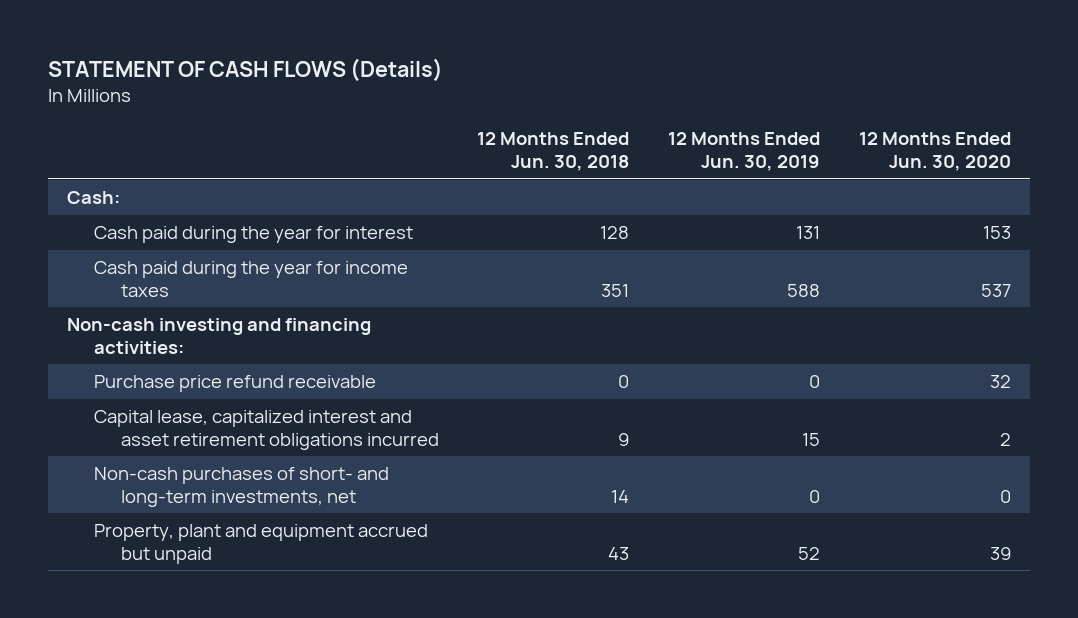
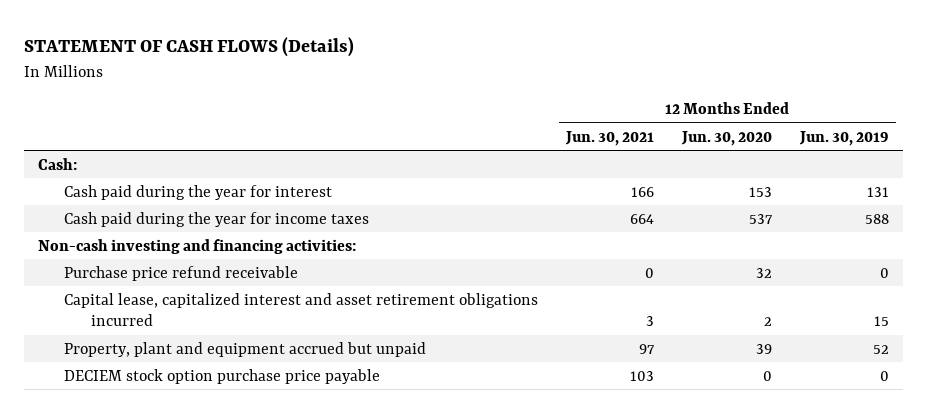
[477,132,630,172] 12 Months Ended Jun. 30, 2018 -> none
none -> [565,130,655,146] Jun. 30, 2021
[93,467,389,508] Non-cash purchases of short- and long-term investments, net -> none
none -> [64,368,381,384] DECIEM stock option purchase price payable

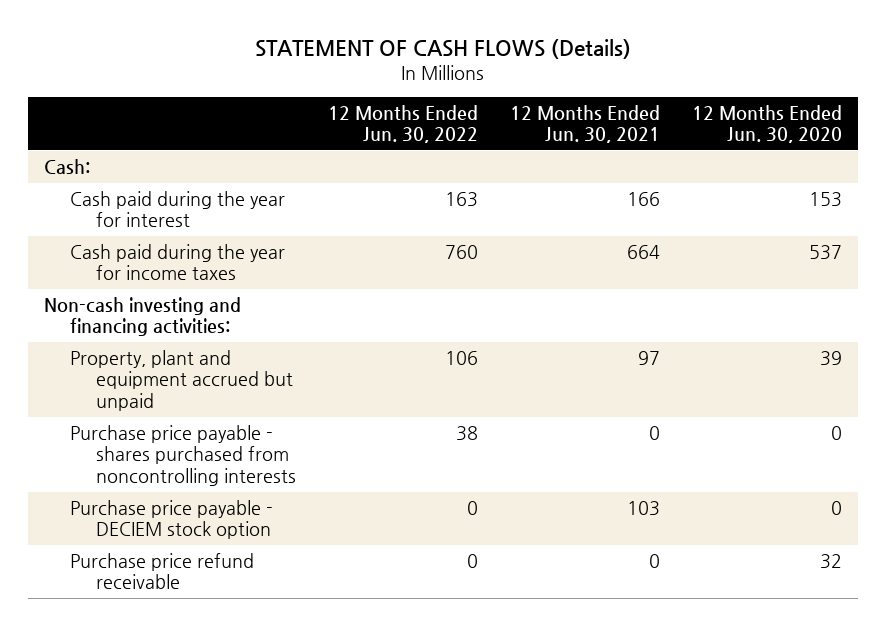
[798,130,889,146] Jun. 30, 2019 -> none
none -> [327,104,478,144] 12 Months Ended Jun. 30, 2022
[64,292,539,327] Capital lease, capitalized interest and asset retirement obligations incurred -> none
none -> [69,425,297,486] Purchase price payable - shares purchased from noncontrolling interests
[64,368,381,384] DECIEM stock option purchase price payable -> [69,500,273,540] Purchase price payable - DECIEM stock option
[64,265,299,281] Purchase price refund receivable -> [69,553,254,590] Purchase price refund receivable

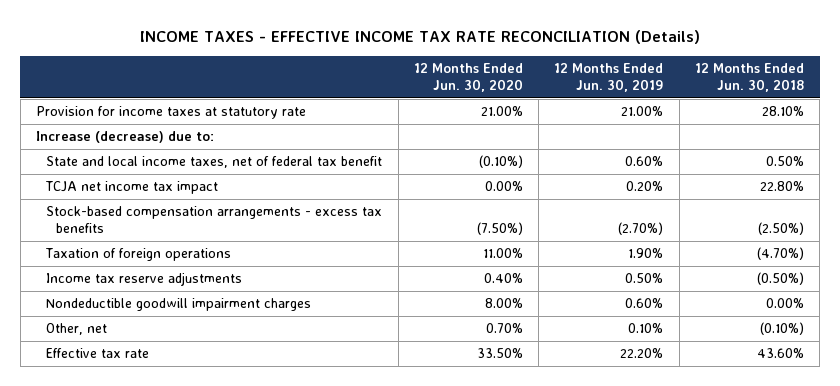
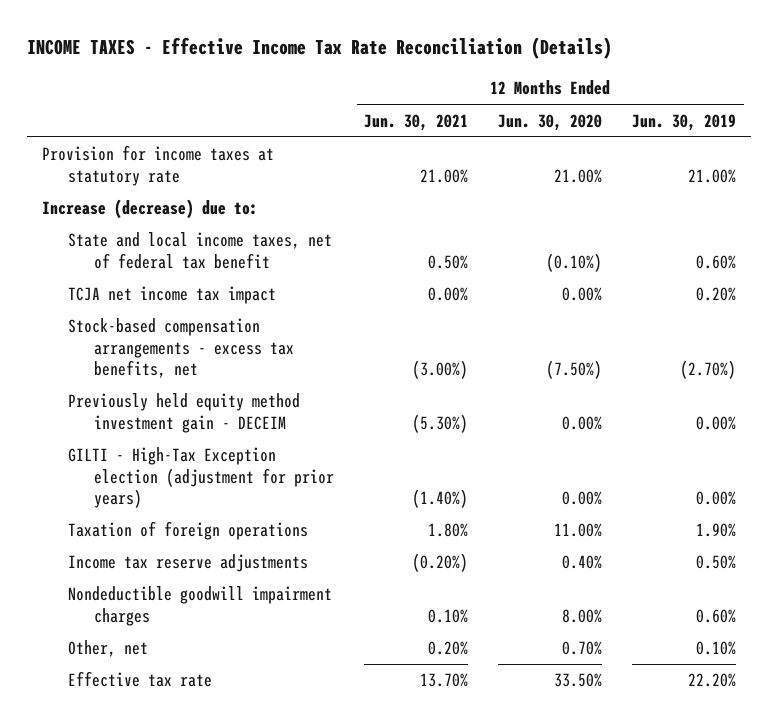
[140,30,701,45] INCOME TAXES - EFFECTIVE INCOME TAX RATE RECONCILIATION (Details) -> [27,37,613,60] INCOME TAXES - Effective Income Tax Rate Reconciliation (Details)
[694,63,804,93] 12 Months Ended Jun. 30, 2018 -> none
none -> [364,113,469,131] Jun. 30, 2021
[46,206,383,233] Stock-based compensation arrangements - excess tax benefits -> [68,318,295,378] Stock-based compensation arrangements - excess tax benefits, net
none -> [68,393,301,433] Previously held equity method investment gain - DECEIM
none -> [68,447,335,508] GILTI - High-Tax Exception election (adjustment for prior years)

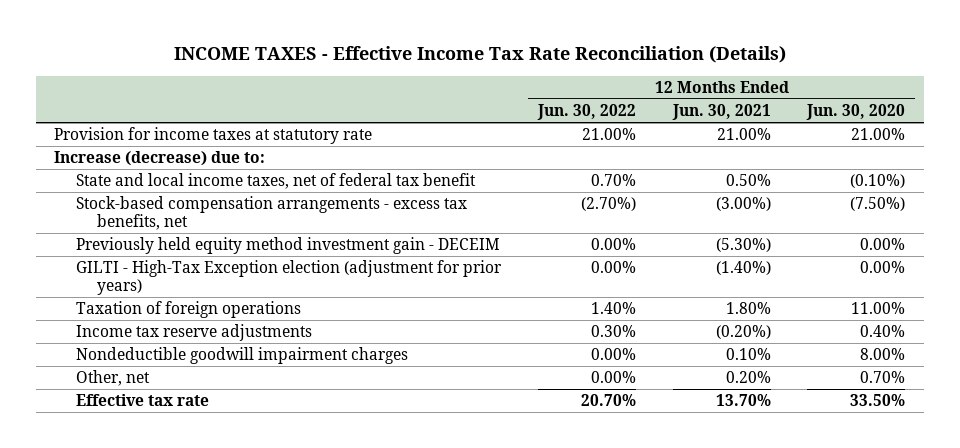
[632,113,737,131] Jun. 30, 2019 -> none
none -> [536,104,636,121] Jun. 30, 2022
[68,286,277,305] TCJA net income tax impact -> none

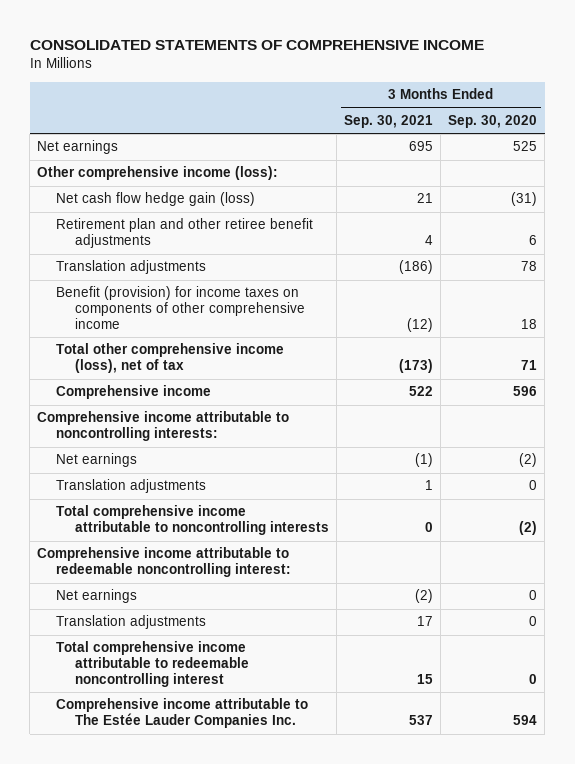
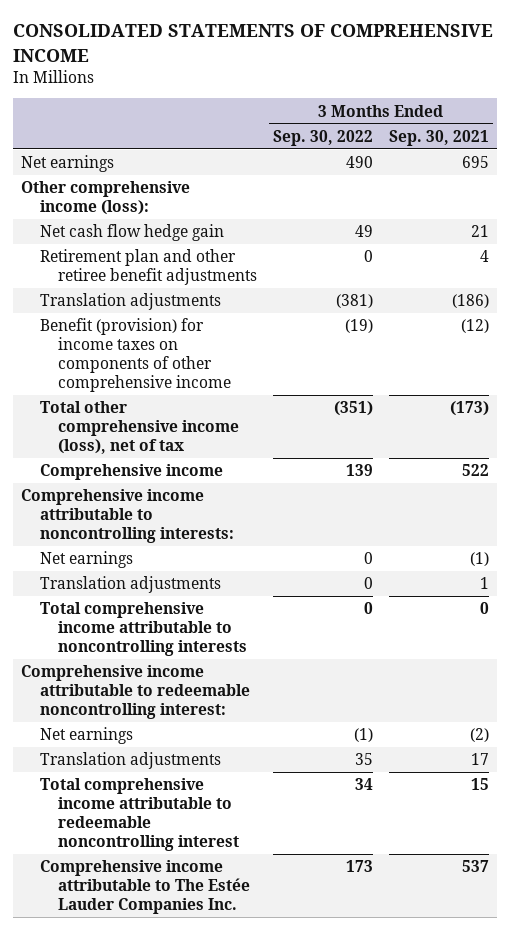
[448,114,538,128] Sep. 30, 2020 -> none
none -> [273,129,374,146] Sep. 30, 2022
[56,192,256,207] Net cash flow hedge gain (loss) -> [39,224,224,242] Net cash flow hedge gain

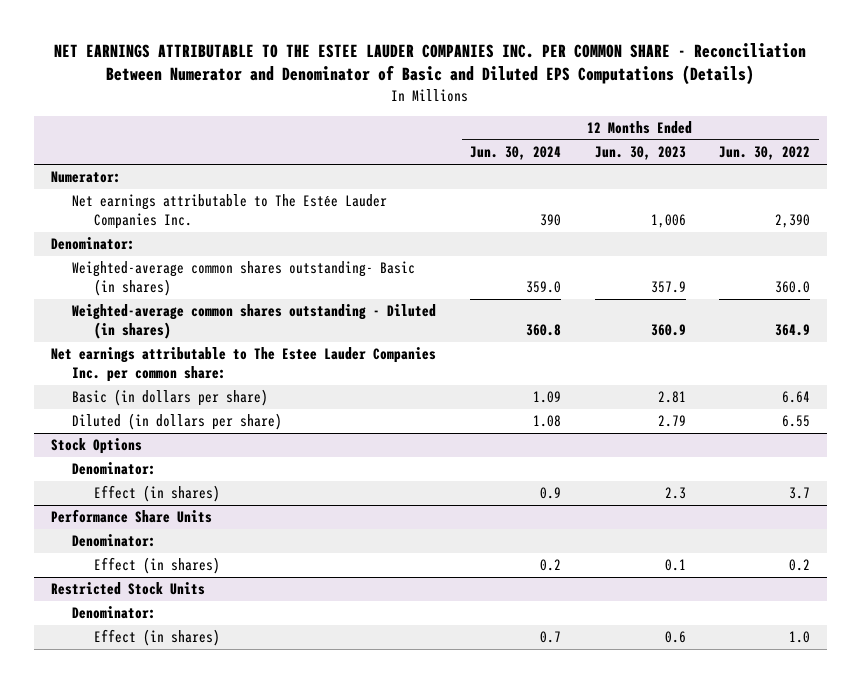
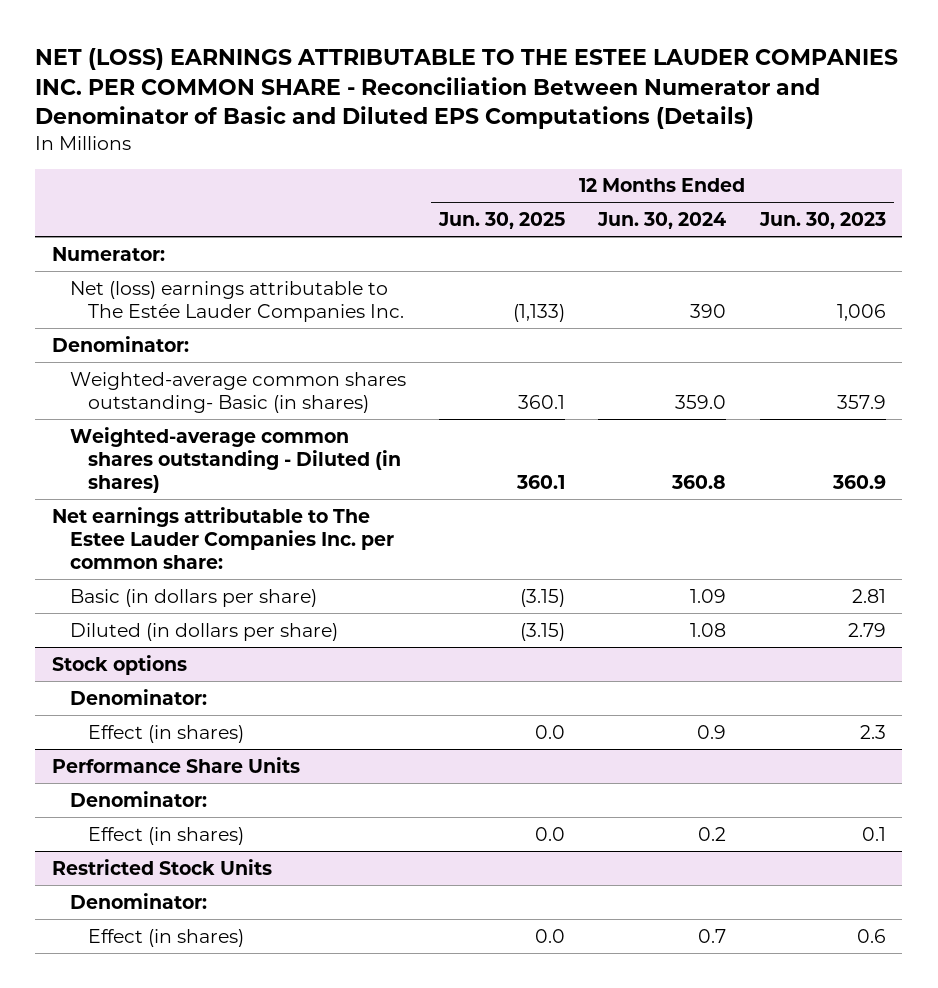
[54,43,807,86] NET EARNINGS ATTRIBUTABLE TO THE ESTEE LAUDER COMPANIES INC. PER COMMON SHARE - Reconciliation Between Numerator and Denominator of Basic and Diluted EPS Computations (Details) -> [35,47,899,130] NET (LOSS) EARNINGS ATTRIBUTABLE TO THE ESTEE LAUDER COMPANIES INC. PER COMMON SHARE - Reconciliation Between Numerator and Denominator of Basic and Diluted EPS Computations (Details)
[719,146,811,161] Jun. 30, 2022 -> none
none -> [438,212,566,230] Jun. 30, 2025
[72,194,388,230] Net earnings attributable to The Estée Lauder Companies Inc. -> [69,280,404,322] Net (loss) earnings attributable to The Estée Lauder Companies Inc.
[50,438,142,455] Stock Options -> [51,654,187,675] Stock options

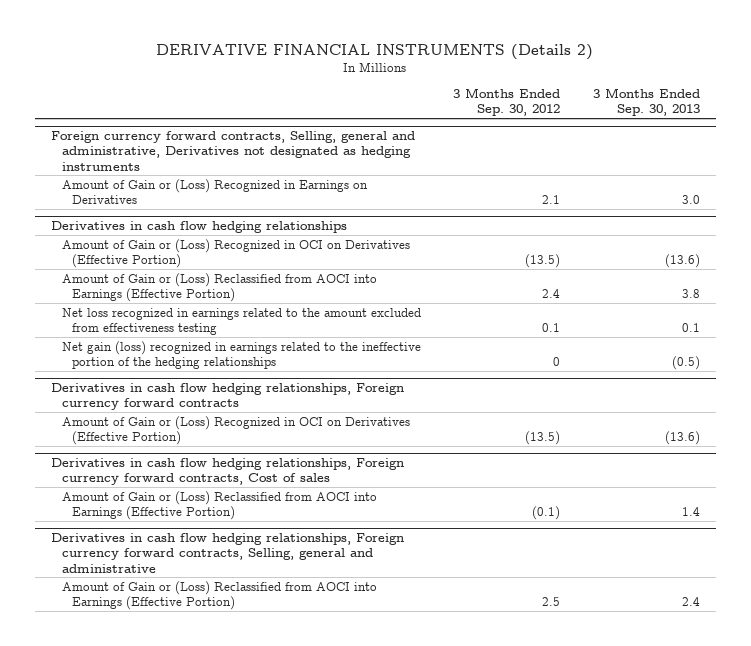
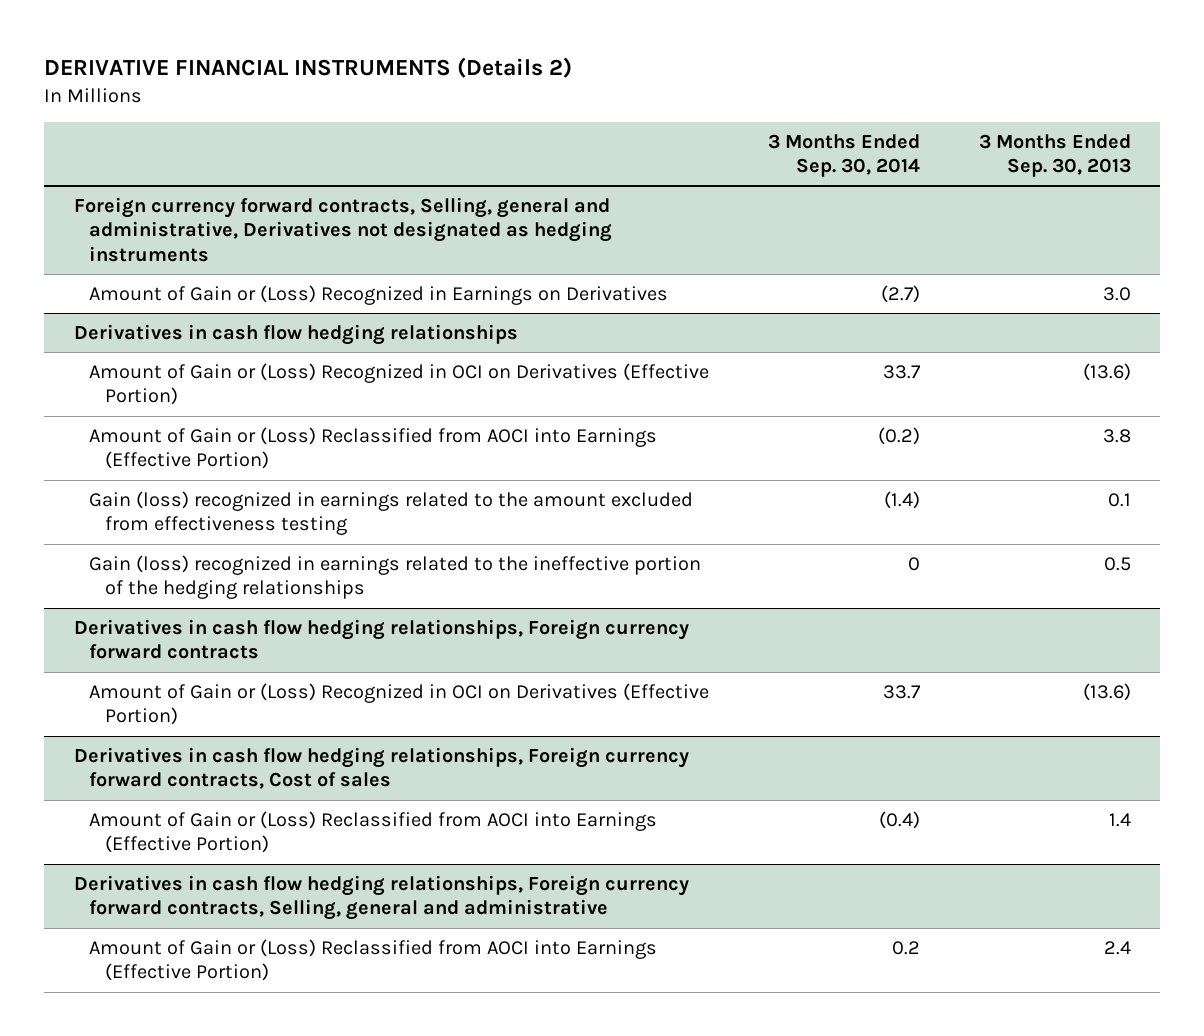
[453,88,561,117] 3 Months Ended Sep. 30, 2012 -> none
none -> [768,133,921,178] 3 Months Ended Sep. 30, 2014
[61,307,421,335] Net loss recognized in earnings related to the amount excluded from effectiveness testing -> [89,490,694,536] Gain (loss) recognized in earnings related to the amount excluded from effectiveness testing
[61,340,421,369] Net gain (loss) recognized in earnings related to the ineffective portion of the hedging relationships -> [89,554,702,600] Gain (loss) recognized in earnings related to the ineffective portion of the hedging relationships
[671,355,700,370] (0.5) -> [1103,556,1131,571] 0.5

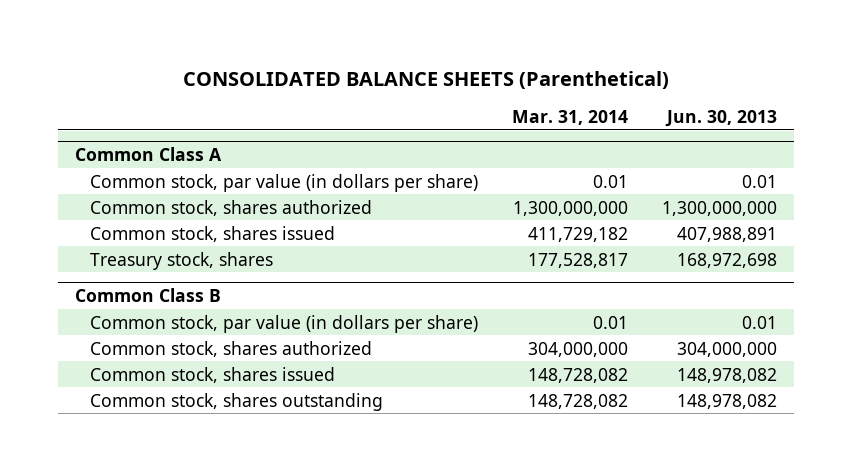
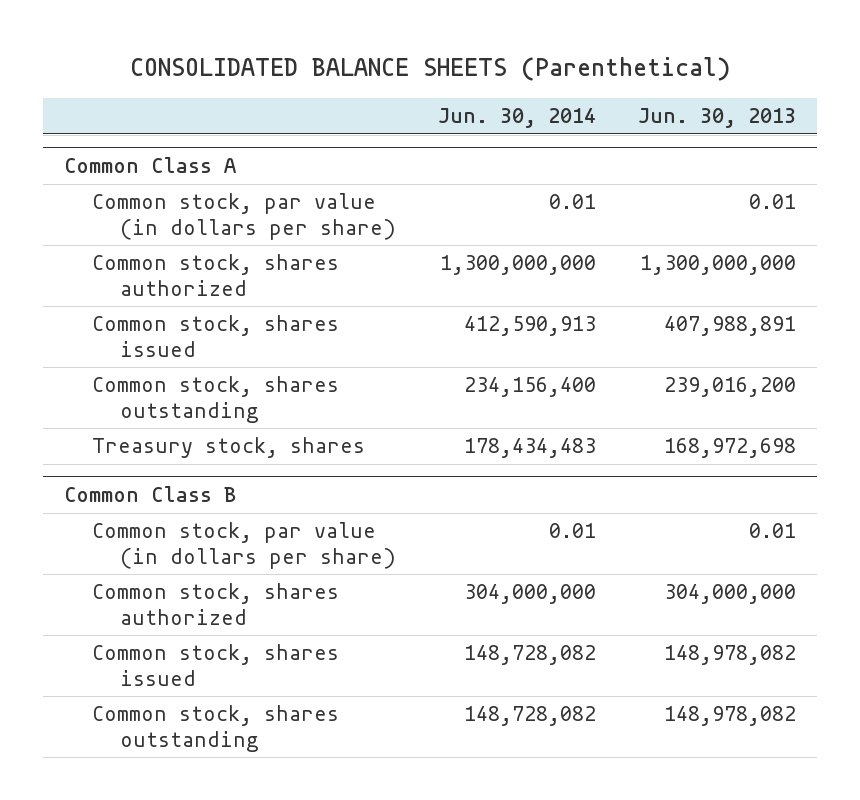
[511,109,628,125] Mar. 31, 2014 -> none
none -> [437,108,596,129] Jun. 30, 2014
none -> [92,376,340,423] Common stock, shares outstanding

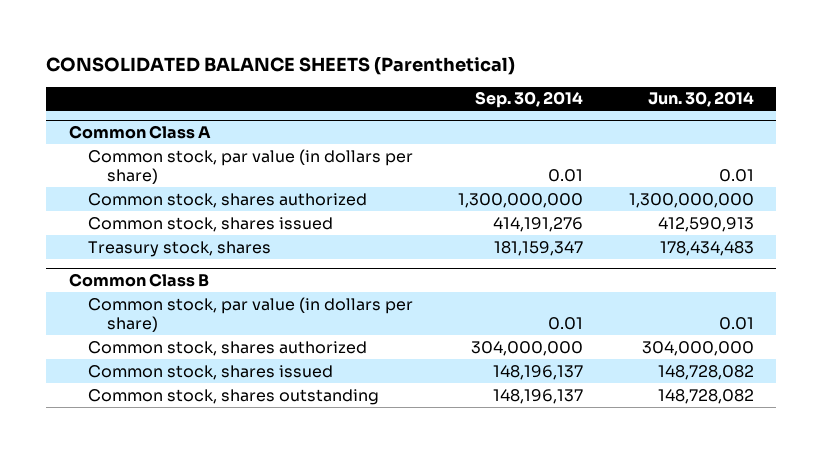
[637,108,796,129] Jun. 30, 2013 -> none
none -> [475,91,584,109] Sep. 30, 2014
[92,376,340,423] Common stock, shares outstanding -> none

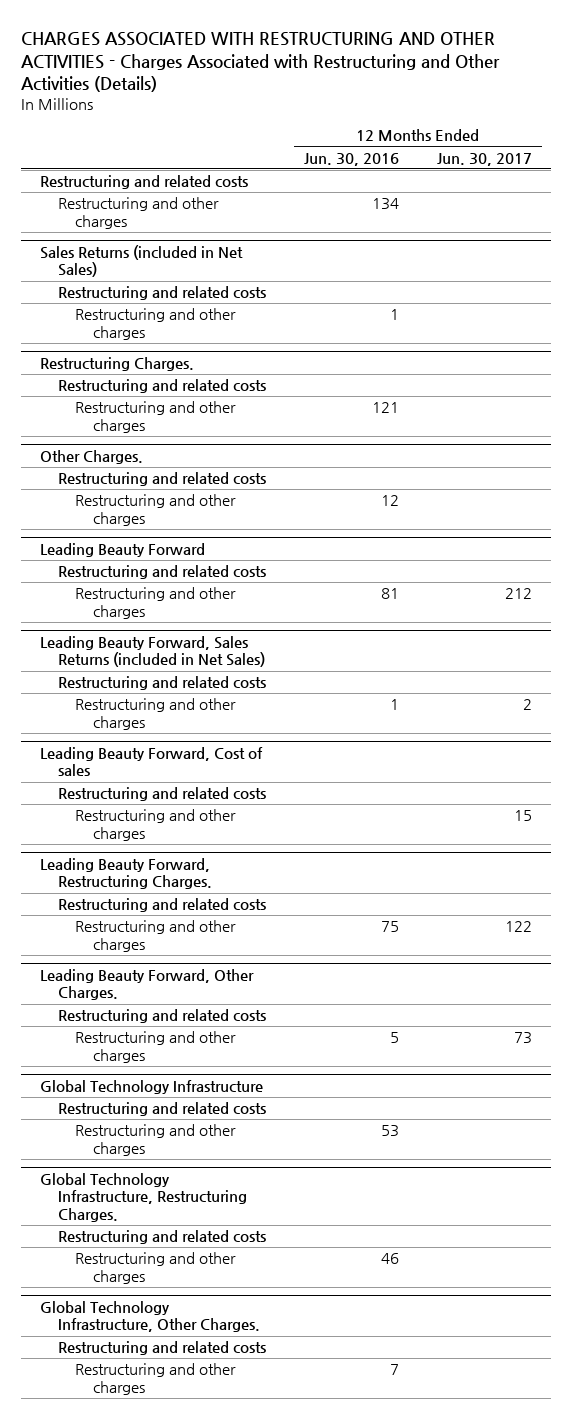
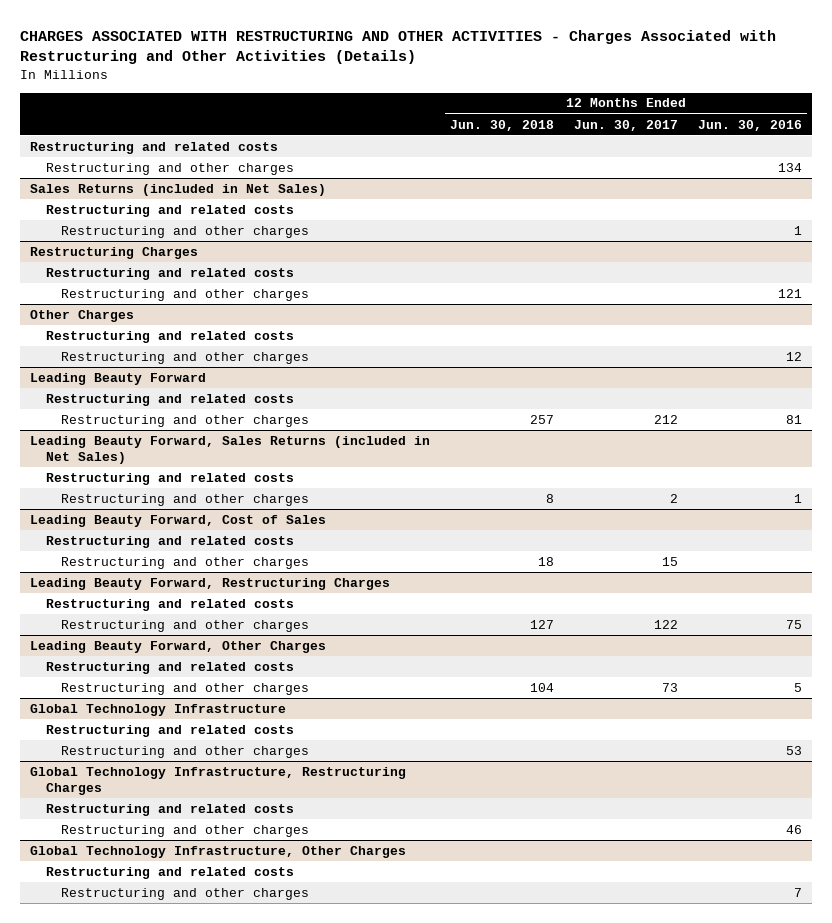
none -> [450,119,555,131] Jun. 30, 2018
[39,357,194,372] Restructuring Charges. -> [30,246,199,259] Restructuring Charges
[39,450,143,465] Other Charges. -> [30,309,135,322] Other Charges
[39,747,263,777] Leading Beauty Forward, Cost of sales -> [30,514,327,527] Leading Beauty Forward, Cost of Sales
[39,858,212,890] Leading Beauty Forward, Restructuring Charges. -> [30,577,391,590] Leading Beauty Forward, Restructuring Charges
[39,969,254,1001] Leading Beauty Forward, Other Charges. -> [30,640,327,653] Leading Beauty Forward, Other Charges
[39,1173,247,1222] Global Technology Infrastructure, Restructuring Charges. -> [30,766,407,796] Global Technology Infrastructure, Restructuring Charges
[39,1301,260,1333] Global Technology Infrastructure, Other Charges. -> [30,845,407,858] Global Technology Infrastructure, Other Charges

